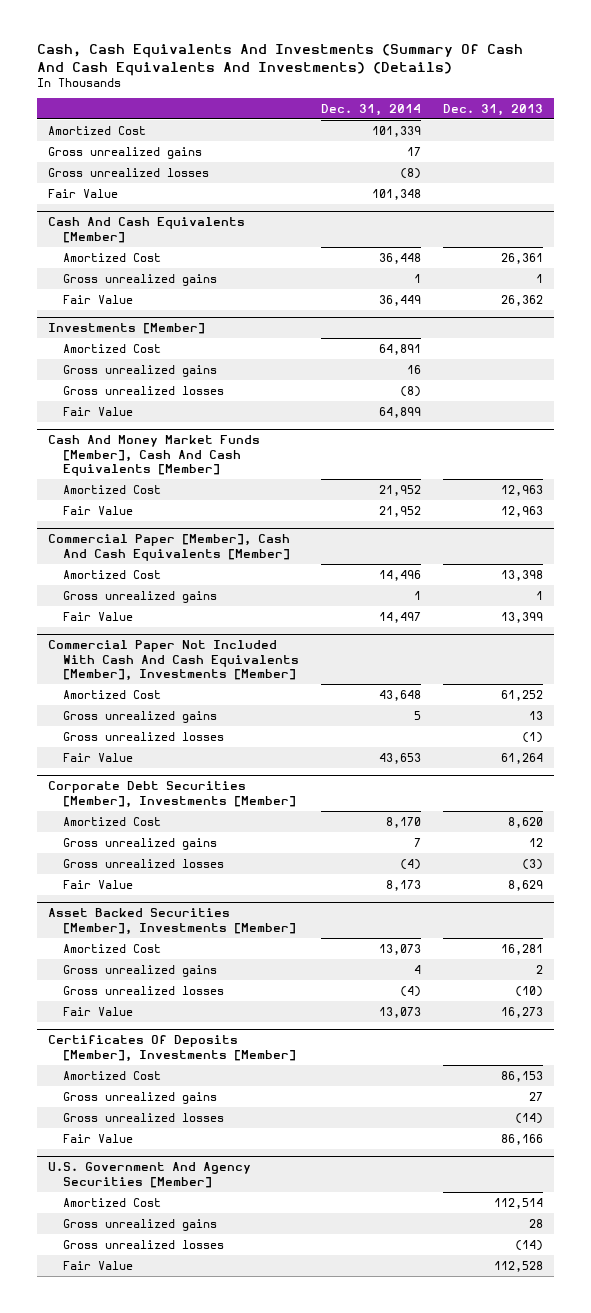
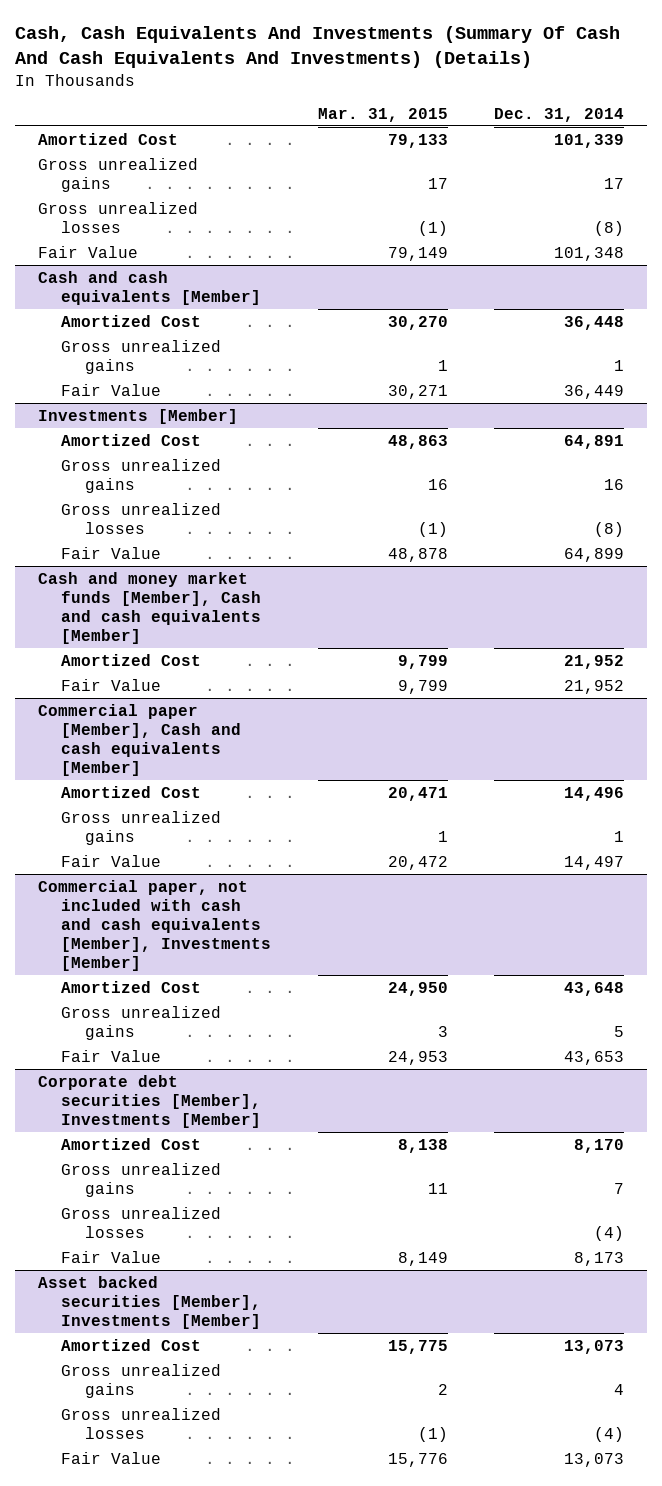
[442,103,543,116] Dec. 31, 2013 -> none
none -> [317,107,448,122] Mar. 31, 2015
[47,217,245,243] Cash And Cash Equivalents [Member] -> [37,270,262,305] Cash and cash equivalents [Member]
[47,435,260,477] Cash And Money Market Funds [Member], Cash And Cash Equivalents [Member] -> [37,571,262,644] Cash and money market funds [Member], Cash and cash equivalents [Member]
[47,534,290,561] Commercial Paper [Member], Cash And Cash Equivalents [Member] -> [37,703,242,776] Commercial paper [Member], Cash and cash equivalents [Member]
[47,640,299,682] Commercial Paper Not Included With Cash And Cash Equivalents [Member], Investments [Member] -> [37,879,272,972] Commercial paper, not included with cash and cash equivalents [Member], Investments [Member]
[62,731,224,741] Gross unrealized losses -> none
[47,781,296,808] Corporate Debt Securities [Member], Investments [Member] -> [37,1074,262,1128] Corporate debt securities [Member], Investments [Member]
[47,908,296,935] Asset Backed Securities [Member], Investments [Member] -> [37,1275,262,1329] Asset backed securities [Member], Investments [Member]
[47,1035,296,1062] Certificates Of Deposits [Member], Investments [Member] -> none
[62,1070,161,1080] Amortized Cost -> none
[62,1091,217,1104] Gross unrealized gains -> none
[62,1112,224,1122] Gross unrealized losses -> none
[62,1133,133,1143] Fair Value -> none
[47,1162,251,1188] U.S. Government And Agency Securities [Member] -> none
[62,1197,161,1207] Amortized Cost -> none
[62,1218,217,1231] Gross unrealized gains -> none
[62,1239,224,1249] Gross unrealized losses -> none
[62,1260,133,1270] Fair Value -> none

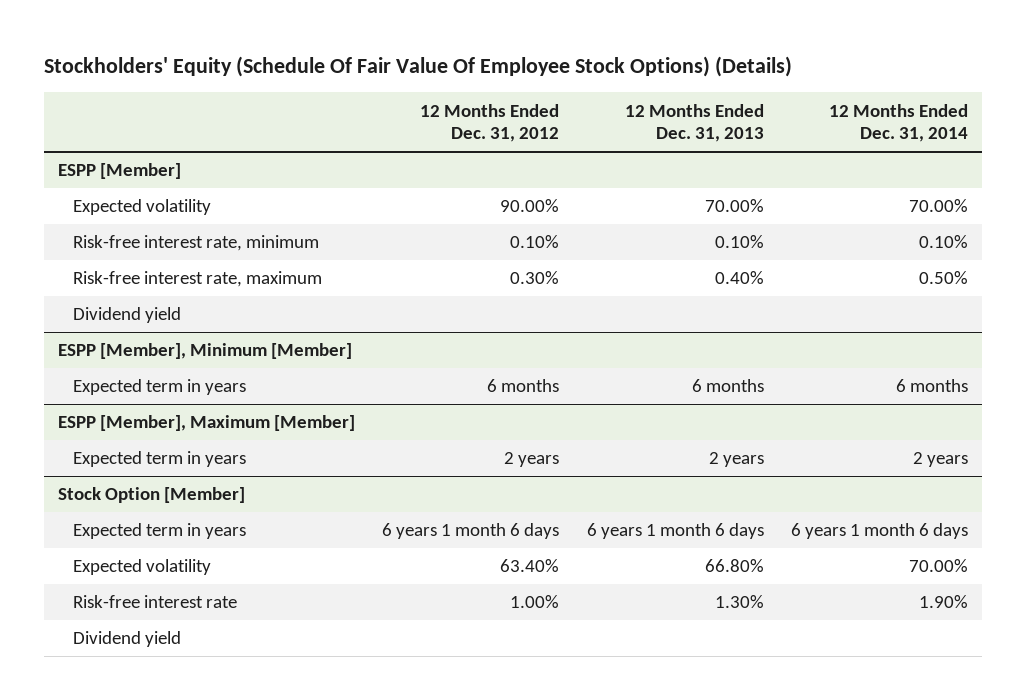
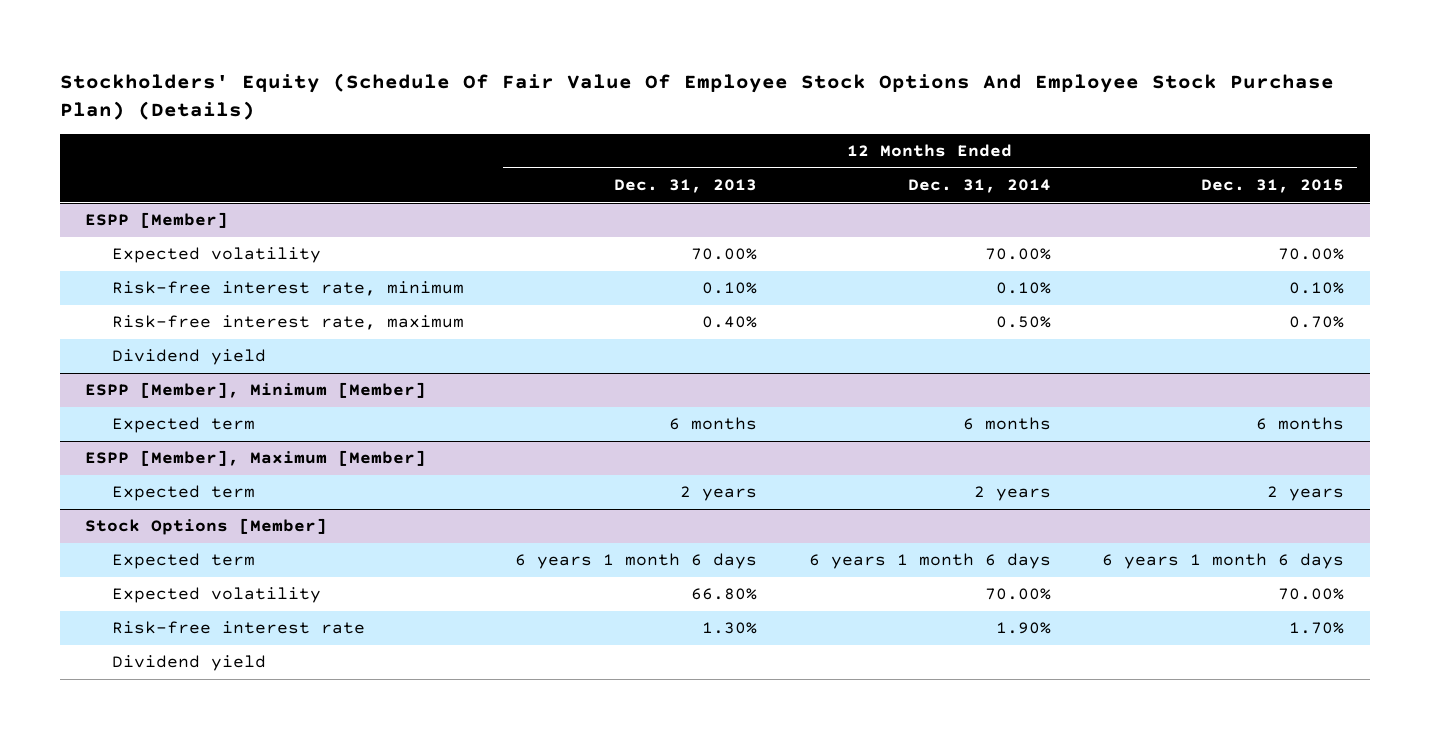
[43,56,792,78] Stockholders' Equity (Schedule Of Fair Value Of Employee Stock Options) (Details) -> [59,72,1334,120] Stockholders' Equity (Schedule Of Fair Value Of Employee Stock Options And Employee Stock Purchase Plan) (Details)
[420,103,560,143] 12 Months Ended Dec. 31, 2012 -> none
none -> [1201,179,1345,194] Dec. 31, 2015
[73,379,247,396] Expected term in years -> [111,417,255,434] Expected term
[73,451,247,468] Expected term in years -> [111,485,255,502] Expected term
[57,487,245,504] Stock Option [Member] -> [85,518,328,536] Stock Options [Member]
[73,523,247,540] Expected term in years -> [111,553,255,570] Expected term

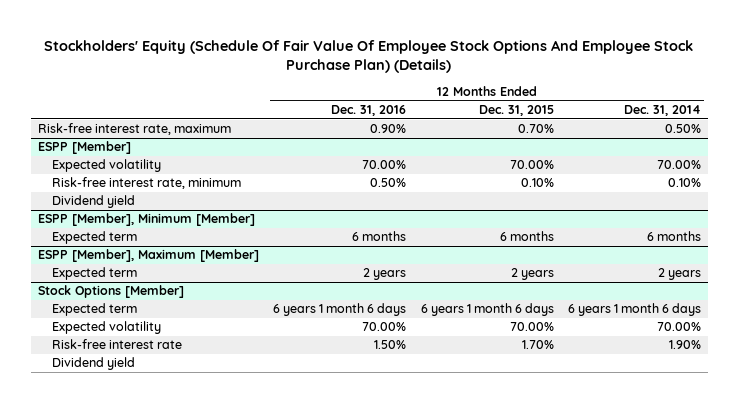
[614,179,758,194] Dec. 31, 2013 -> none
none -> [331,104,407,116] Dec. 31, 2016
none -> [38,123,232,136] Risk-free interest rate, maximum
[111,315,464,331] Risk-free interest rate, maximum -> none

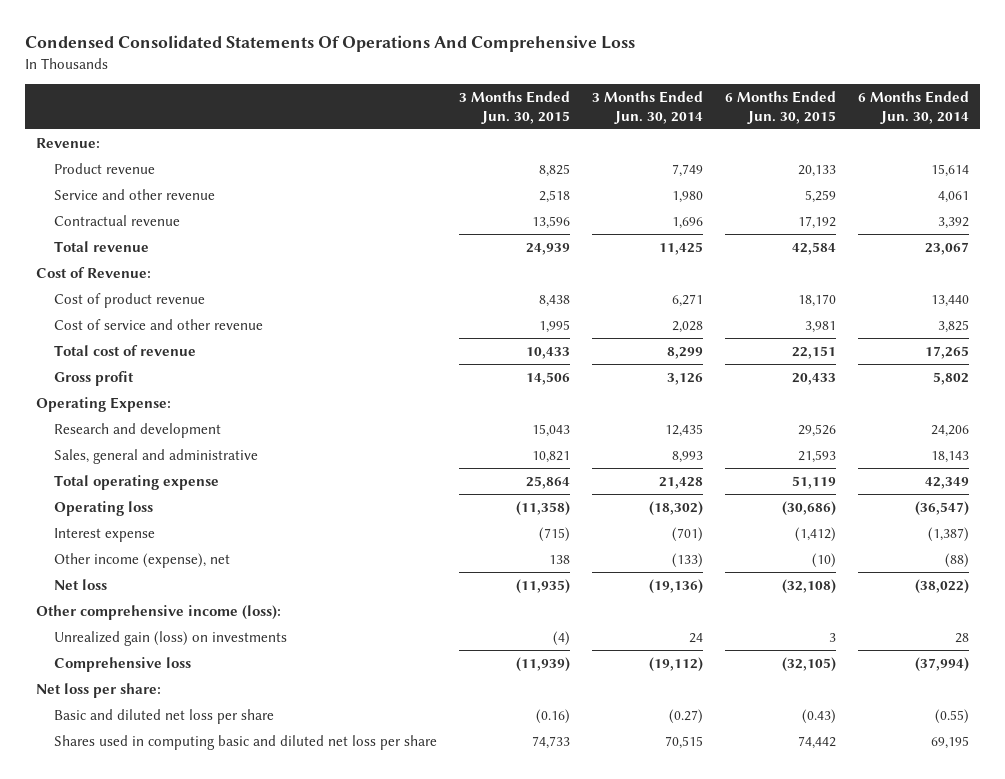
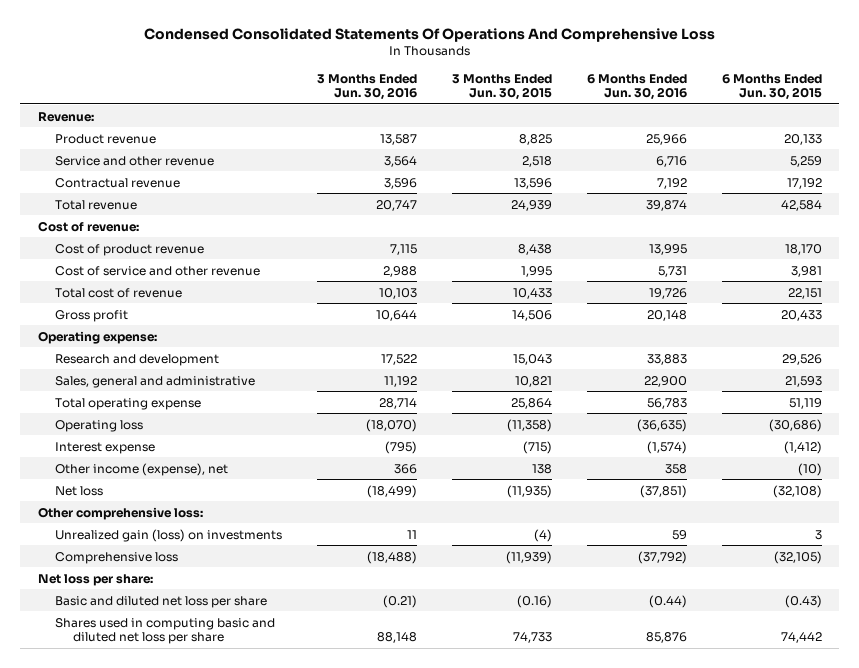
[592,91,704,124] 3 Months Ended Jun. 30, 2014 -> none
[858,91,970,124] 6 Months Ended Jun. 30, 2014 -> none
none -> [317,73,418,101] 3 Months Ended Jun. 30, 2016
none -> [586,73,687,101] 6 Months Ended Jun. 30, 2016
[35,267,151,279] Cost of Revenue: -> [37,220,139,232] Cost of revenue:
[35,397,171,413] Operating Expense: -> [37,330,157,344] Operating expense:
[35,605,281,621] Other comprehensive income (loss): -> [37,506,203,520] Other comprehensive loss:

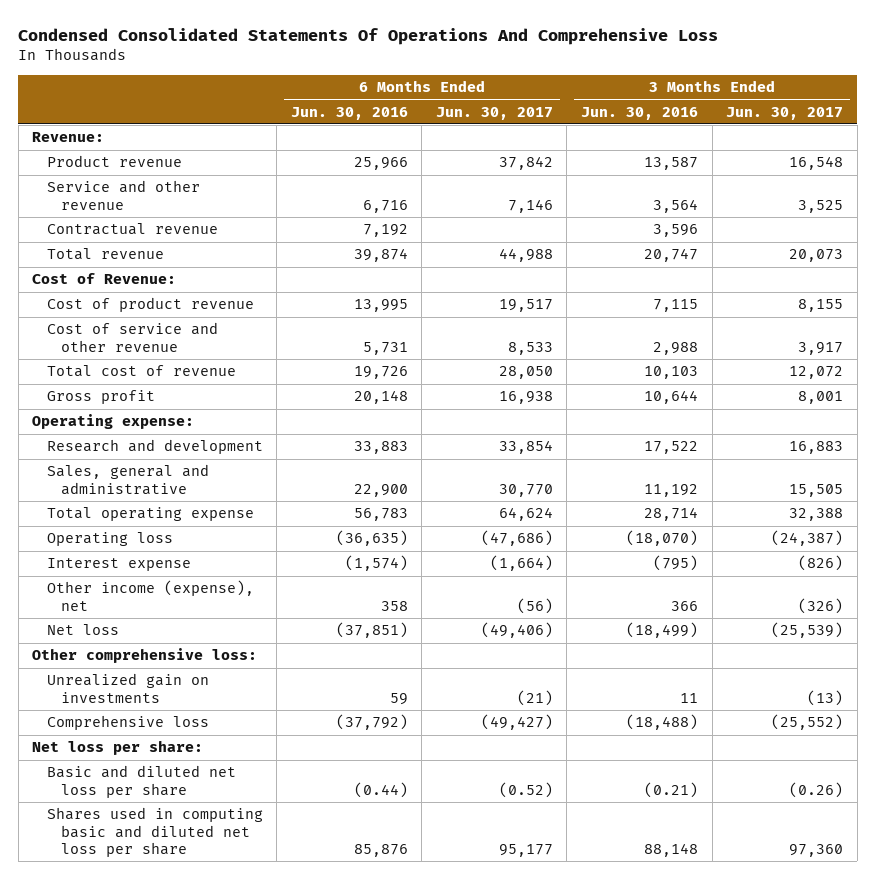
[452,73,553,101] 3 Months Ended Jun. 30, 2015 -> none
[721,73,822,101] 6 Months Ended Jun. 30, 2015 -> none
none -> [435,106,553,120] Jun. 30, 2017
none -> [726,106,844,120] Jun. 30, 2017
[37,220,139,232] Cost of revenue: -> [32,273,177,285] Cost of Revenue:
[55,528,283,542] Unrealized gain (loss) on investments -> [46,673,209,703] Unrealized gain on investments

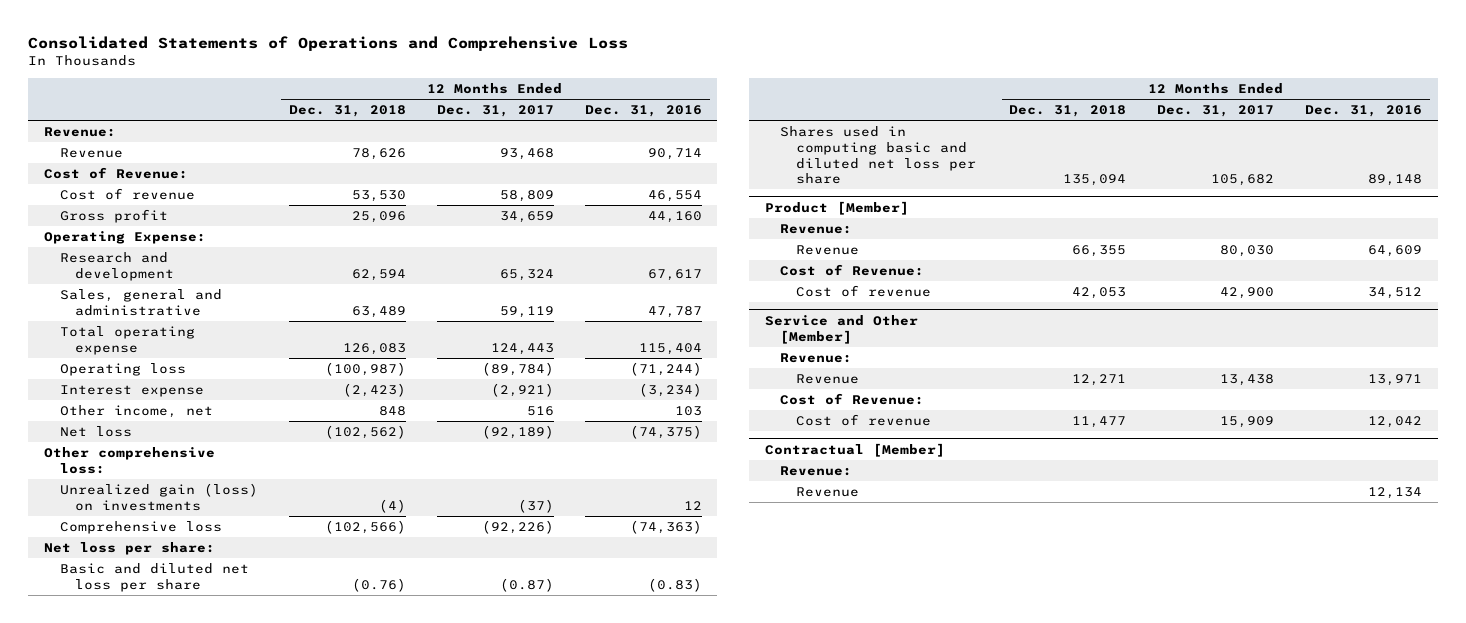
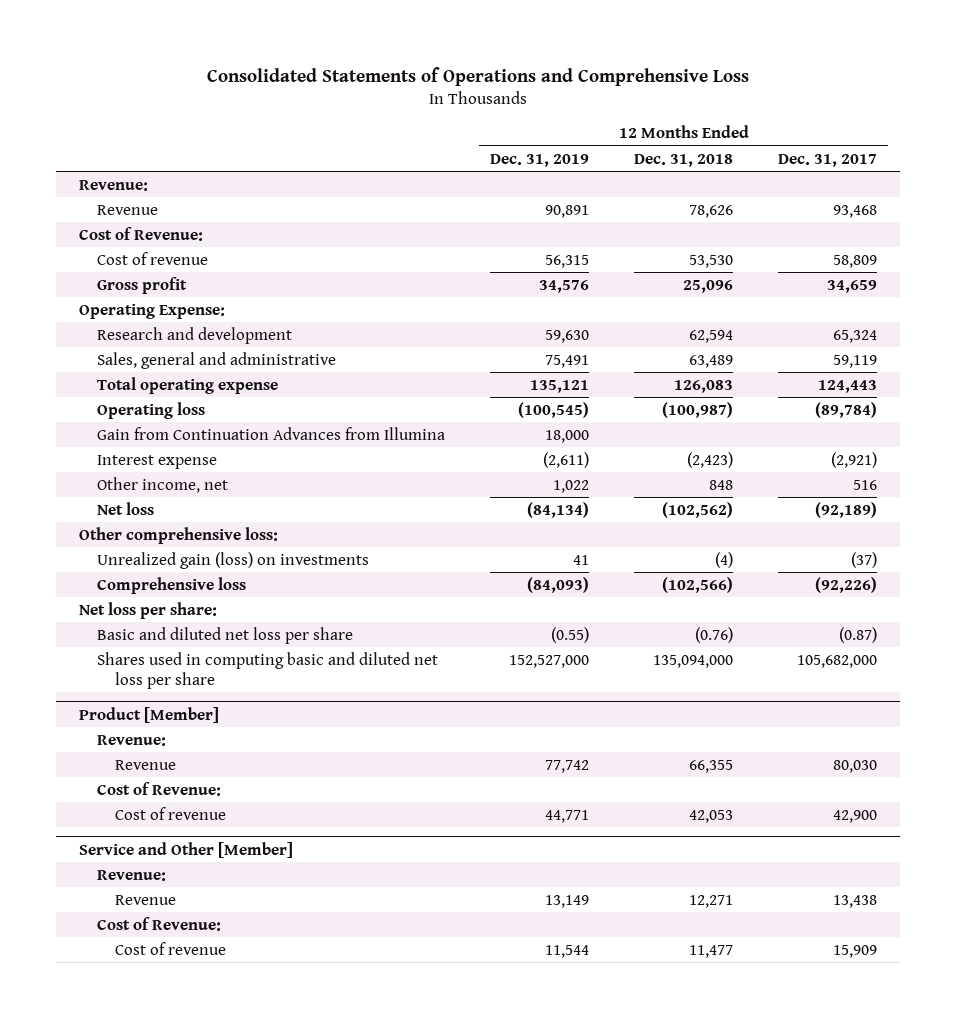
[584,105,702,118] Dec. 31, 2016 -> none
none -> [490,153,590,167] Dec. 31, 2019
none -> [97,426,446,440] Gain from Continuation Advances from Illumina
[1063,174,1127,187] 135,094 -> [653,654,734,668] 135,094,000
[1211,174,1275,187] 105,682 -> [797,654,878,668] 105,682,000
[764,442,945,457] Contractual [Member] -> none
[780,465,853,476] Revenue: -> none
[795,486,859,497] Revenue -> none

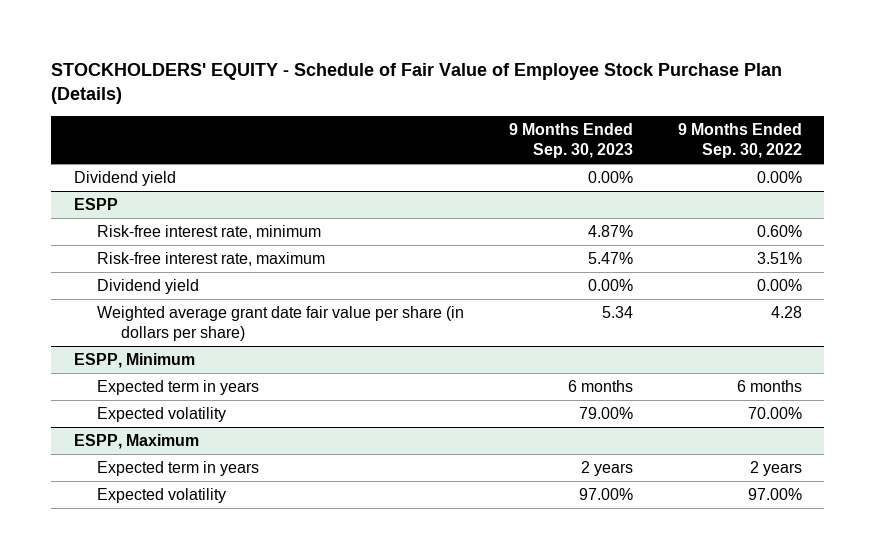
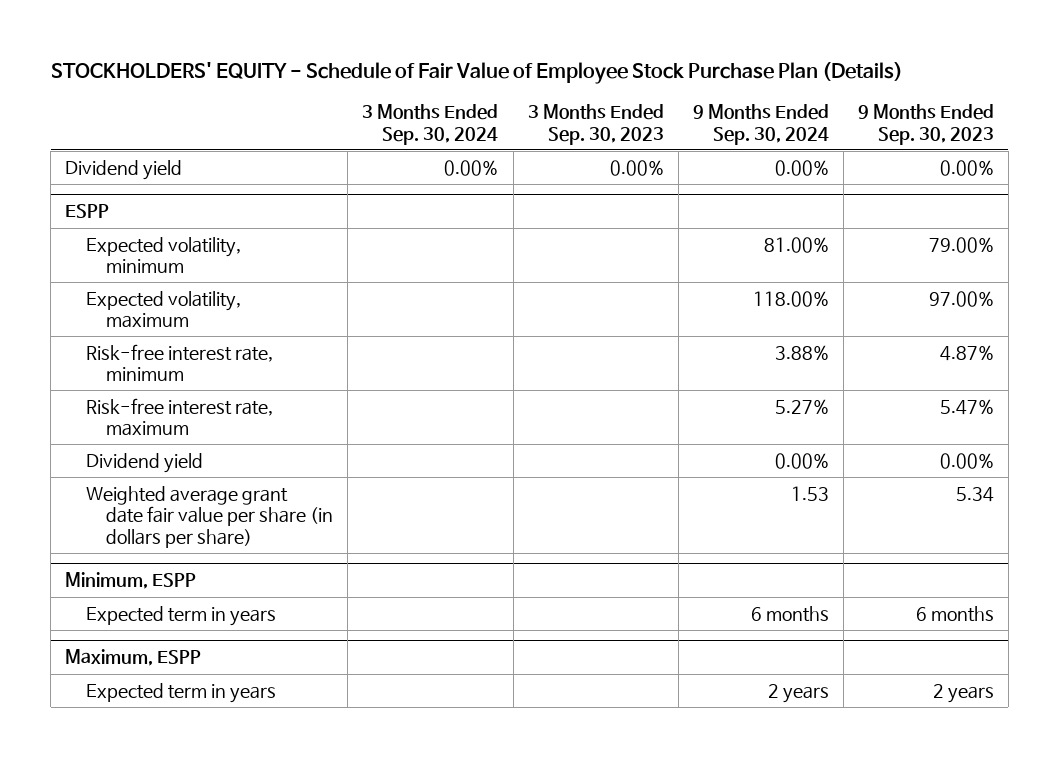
[677,123,802,159] 9 Months Ended Sep. 30, 2022 -> none
none -> [362,104,499,145] 3 Months Ended Sep. 30, 2024
none -> [527,104,664,145] 3 Months Ended Sep. 30, 2023
none -> [692,104,829,145] 9 Months Ended Sep. 30, 2024
none -> [85,236,241,274] Expected volatility, minimum
none -> [85,290,241,329] Expected volatility, maximum
[73,352,195,368] ESPP, Minimum -> [65,572,197,590] Minimum, ESPP
[97,406,227,422] Expected volatility -> none
[73,433,199,449] ESPP, Maximum -> [65,649,202,667] Maximum, ESPP
[97,487,227,503] Expected volatility -> none

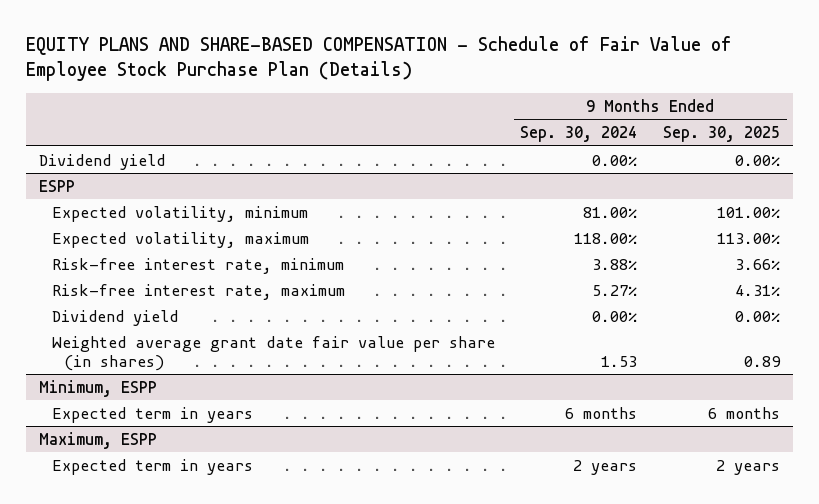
[50,61,903,84] STOCKHOLDERS' EQUITY - Schedule of Fair Value of Employee Stock Purchase Plan (Details) -> [25,36,732,82] EQUITY PLANS AND SHARE-BASED COMPENSATION - Schedule of Fair Value of Employee Stock Purchase Plan (Details)
[362,104,499,145] 3 Months Ended Sep. 30, 2024 -> none
[527,104,664,145] 3 Months Ended Sep. 30, 2023 -> none
[857,104,994,145] 9 Months Ended Sep. 30, 2023 -> none
none -> [663,126,781,143] Sep. 30, 2025
[85,485,334,548] Weighted average grant date fair value per share (in dollars per share) -> [51,335,495,371] Weighted average grant date fair value per share (in shares)

